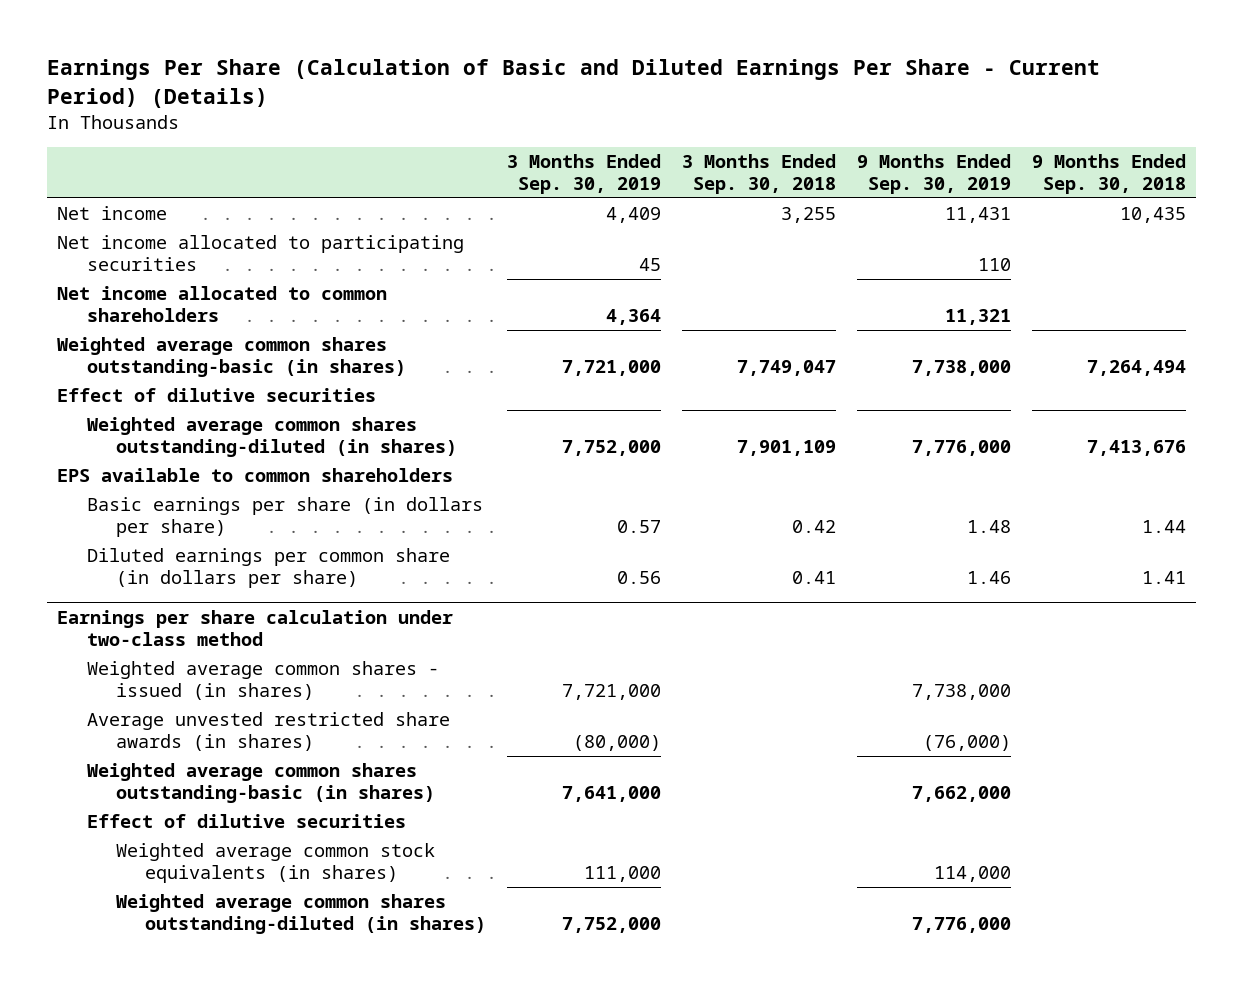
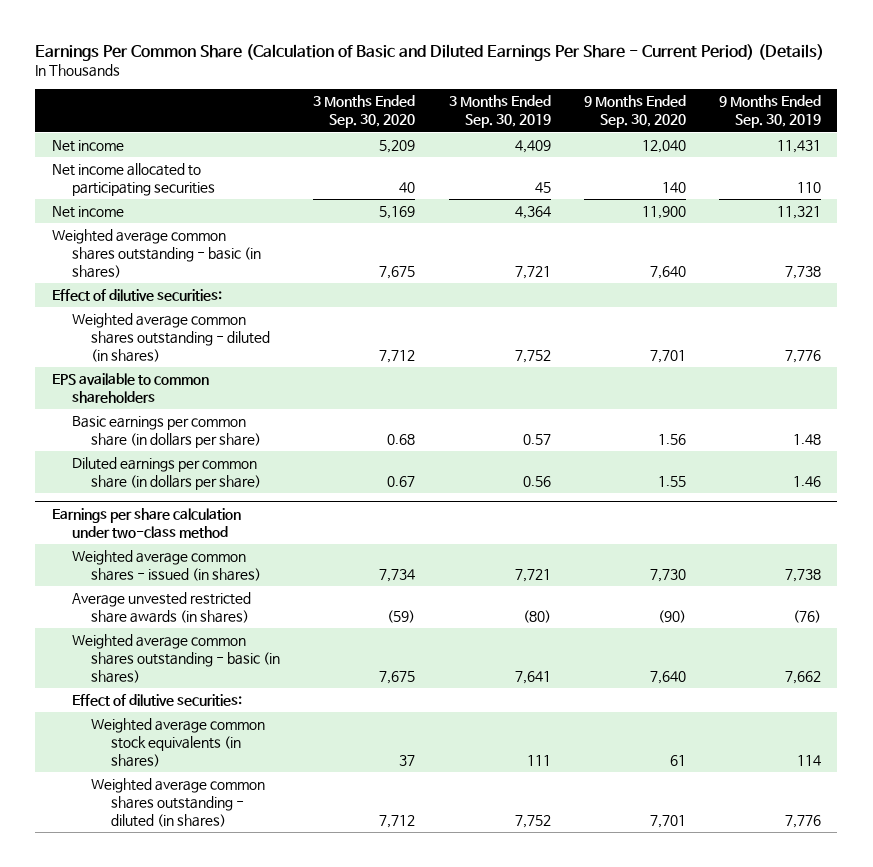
[46,59,1100,108] Earnings Per Share (Calculation of Basic and Diluted Earnings Per Share - Current Period) (Details) -> [35,43,825,61] Earnings Per Common Share (Calculation of Basic and Diluted Earnings Per Share - Current Period) (Details)
[682,154,837,195] 3 Months Ended Sep. 30, 2018 -> none
[1031,154,1186,195] 9 Months Ended Sep. 30, 2018 -> none
none -> [313,95,416,129] 3 Months Ended Sep. 30, 2020
none -> [583,95,686,129] 9 Months Ended Sep. 30, 2020
[57,286,388,322] Net income allocated to common shareholders -> [51,206,124,219] Net income
[57,337,406,377] Weighted average common shares outstanding-basic (in shares) -> [51,229,261,279] Weighted average common shares outstanding - basic (in shares)
[562,359,662,376] 7,721,000 -> [514,266,551,280] 7,721
[912,359,1012,376] 7,738,000 -> [784,266,821,280] 7,738
[57,388,377,403] Effect of dilutive securities -> [51,289,222,302] Effect of dilutive securities:
[86,417,457,457] Weighted average common shares outstanding-diluted (in shares) -> [71,313,271,363] Weighted average common shares outstanding - diluted (in shares)
[562,439,662,456] 7,752,000 -> [514,350,551,364] 7,752
[912,439,1012,456] 7,776,000 -> [784,350,821,364] 7,776
[86,497,483,537] Basic earnings per share (in dollars per share) -> [71,416,262,449] Basic earnings per common share (in dollars per share)
[562,683,662,700] 7,721,000 -> [514,569,551,583] 7,721
[912,683,1012,700] 7,738,000 -> [784,569,821,583] 7,738
[573,734,662,751] (80,000) -> [522,610,551,624] (80)
[923,734,1012,751] (76,000) -> [792,610,821,624] (76)
[86,763,435,803] Weighted average common shares outstanding-basic (in shares) -> [71,634,281,684] Weighted average common shares outstanding - basic (in shares)
[562,785,662,802] 7,641,000 -> [514,671,551,685] 7,641
[912,785,1012,802] 7,662,000 -> [784,671,821,685] 7,662
[86,814,406,829] Effect of dilutive securities -> [71,694,242,707] Effect of dilutive securities:
[584,865,662,882] 111,000 -> [526,755,551,767] 111
[934,865,1012,882] 114,000 -> [796,755,821,767] 114
[115,894,487,934] Weighted average common shares outstanding-diluted (in shares) -> [91,778,266,828] Weighted average common shares outstanding - diluted (in shares)
[562,916,662,933] 7,752,000 -> [514,815,551,829] 7,752
[912,916,1012,933] 7,776,000 -> [784,815,821,829] 7,776

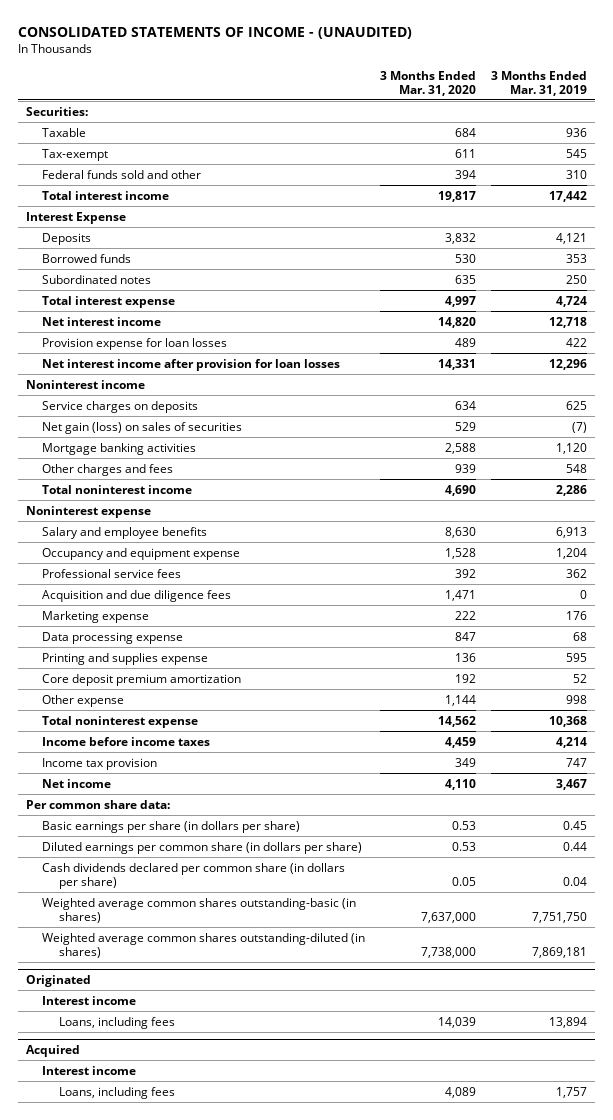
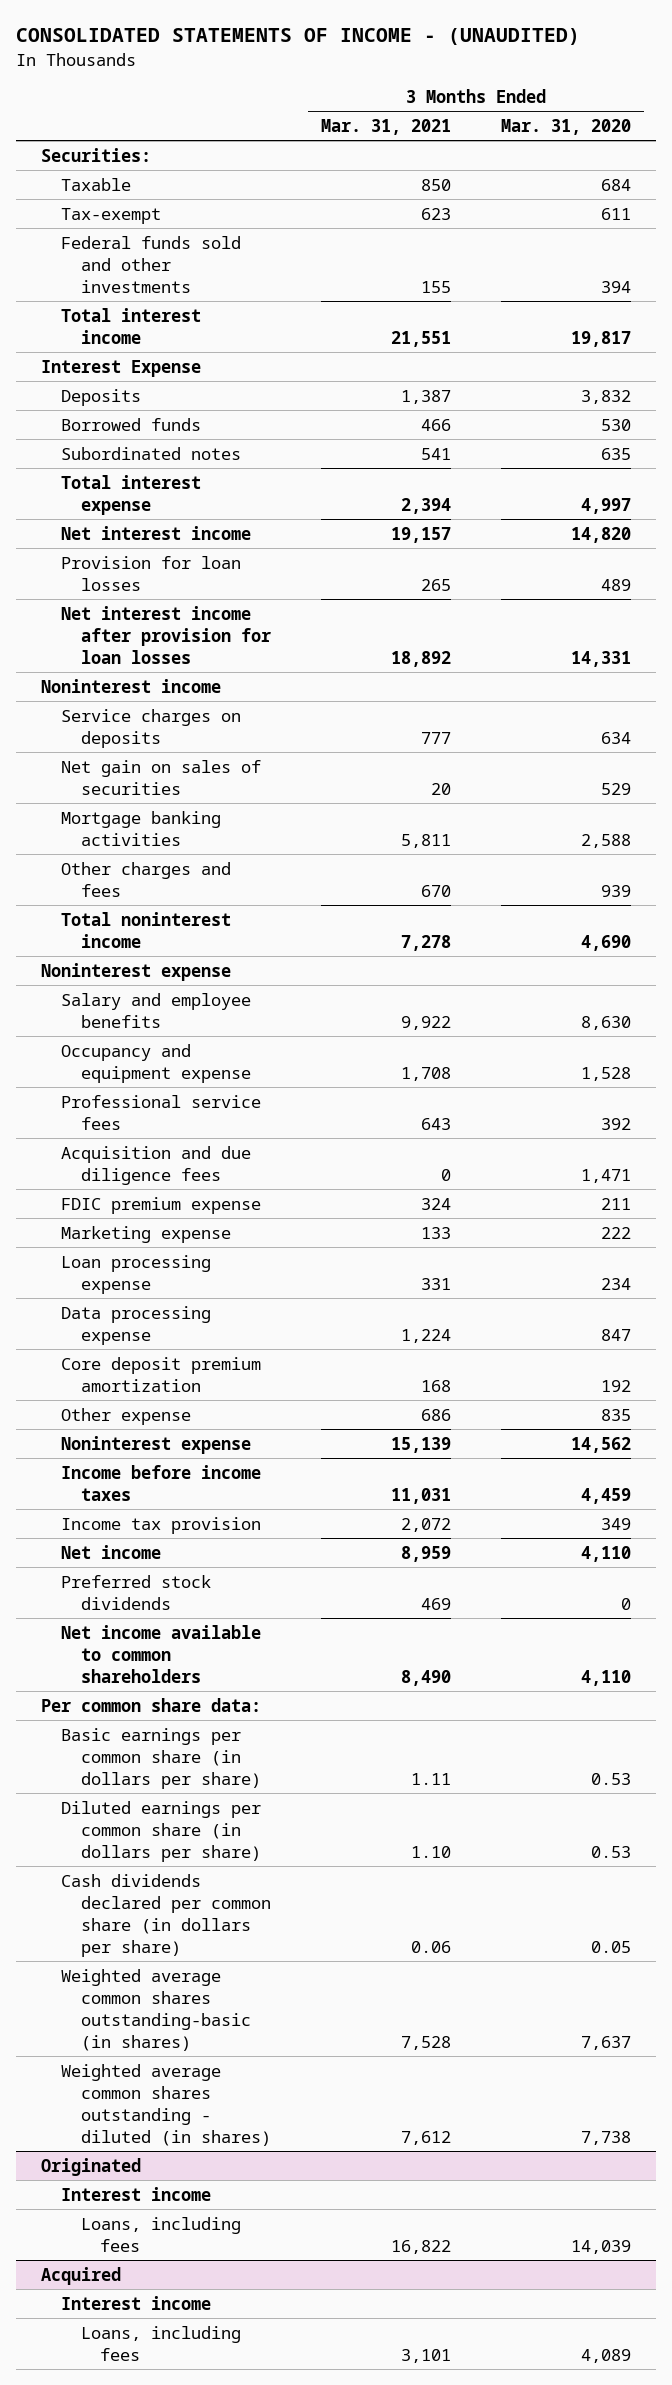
[491,70,588,96] 3 Months Ended Mar. 31, 2019 -> none
none -> [320,118,451,135] Mar. 31, 2021
[42,169,202,179] Federal funds sold and other -> [60,235,241,293] Federal funds sold and other investments
[42,337,228,350] Provision expense for loan losses -> [60,555,241,591] Provision for loan losses
[42,421,243,434] Net gain (loss) on sales of securities -> [60,759,261,795] Net gain on sales of securities
none -> [60,1196,261,1214] FDIC premium expense
none -> [60,1254,211,1294] Loan processing expense
[42,652,209,665] Printing and supplies expense -> none
[445,694,477,706] 1,144 -> [601,1408,632,1421] 835
[42,715,199,728] Total noninterest expense -> [60,1435,251,1454] Noninterest expense
none -> [60,1574,211,1610] Preferred stock dividends
none -> [60,1624,261,1683] Net income available to common shareholders
[42,820,301,833] Basic earnings per share (in dollars per share) -> [60,1727,261,1789] Basic earnings per common share (in dollars per share)
[421,911,477,923] 7,637,000 -> [581,2036,632,2051] 7,637
[42,932,366,958] Weighted average common shares outstanding-diluted (in shares) -> [60,2063,271,2147] Weighted average common shares outstanding - diluted (in shares)
[421,946,477,958] 7,738,000 -> [581,2131,632,2146] 7,738

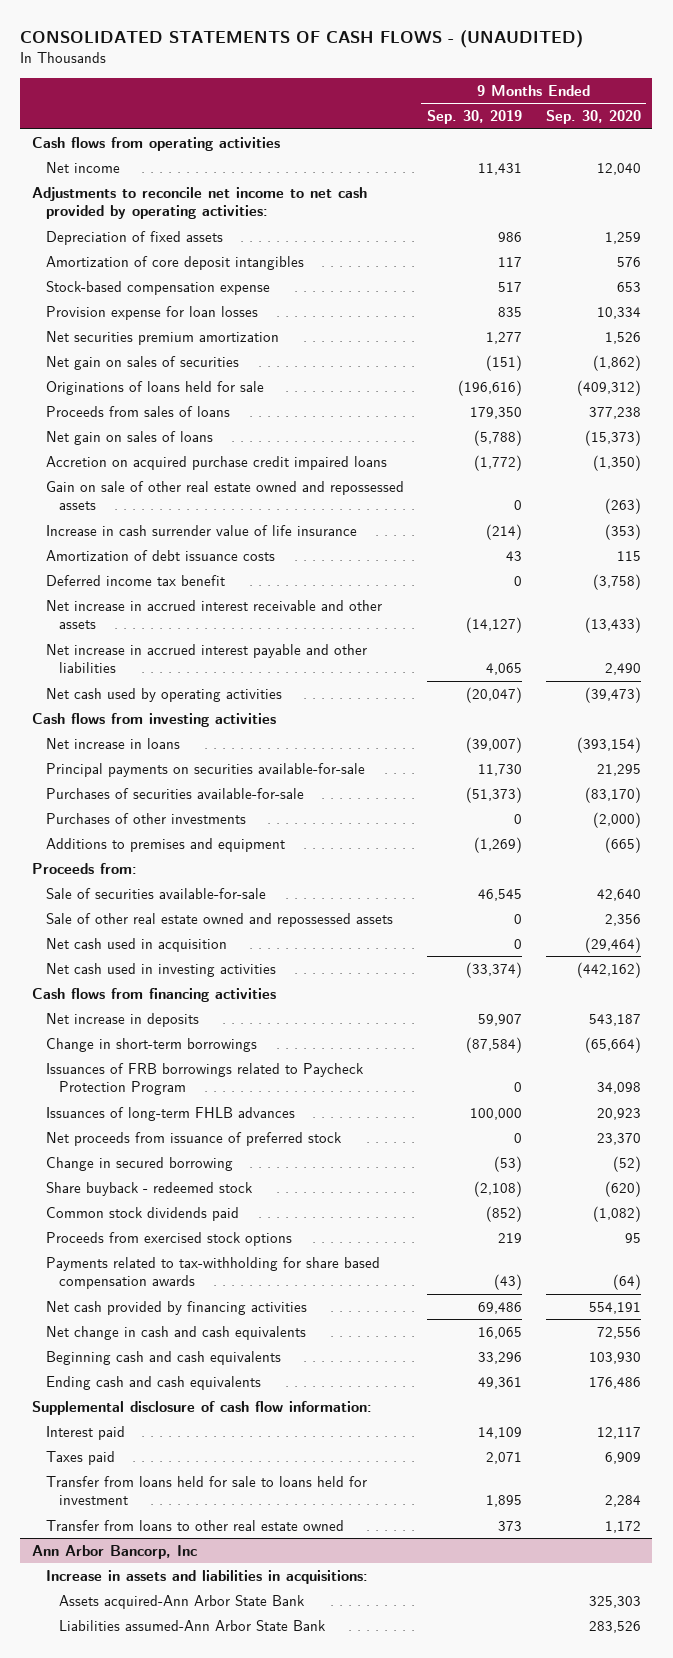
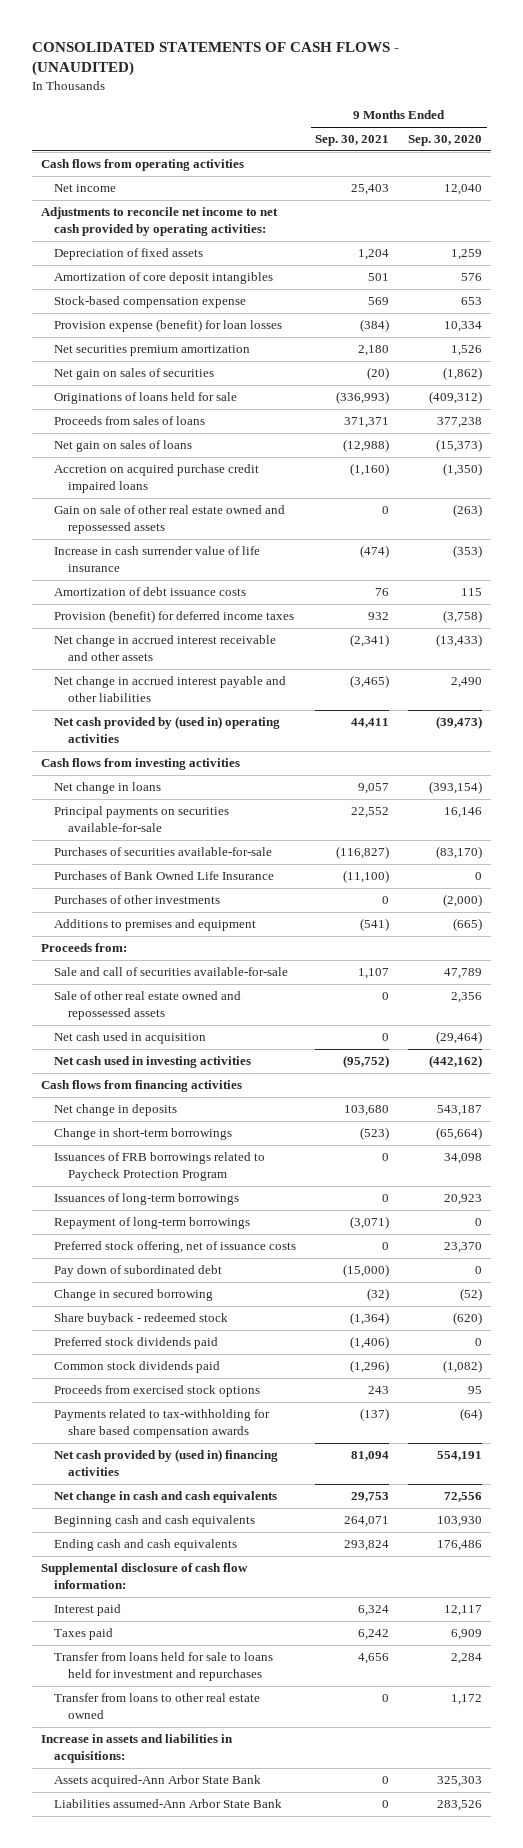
[427,110,523,125] Sep. 30, 2019 -> none
none -> [315,135,390,147] Sep. 30, 2021
[45,305,258,320] Provision expense for loan losses -> [54,319,283,333] Provision expense (benefit) for loan losses
[45,574,225,586] Deferred income tax benefit -> [54,610,295,624] Provision (benefit) for deferred income taxes
[45,599,382,630] Net increase in accrued interest receivable and other assets -> [54,635,277,661] Net change in accrued interest receivable and other assets
[45,643,367,674] Net increase in accrued interest payable and other liabilities -> [54,676,287,702] Net change in accrued interest payable and other liabilities
[45,687,282,702] Net cash used by operating activities -> [54,716,281,743] Net cash provided by (used in) operating activities
[45,737,180,749] Net increase in loans -> [54,782,162,795] Net change in loans
[596,763,641,776] 21,295 -> [443,807,482,819] 16,146
none -> [54,871,275,881] Purchases of Bank Owned Life Insurance
[45,887,266,899] Sale of securities available-for-sale -> [54,967,289,977] Sale and call of securities available-for-sale
[596,888,641,901] 42,640 -> [443,968,482,980] 47,789
[45,1012,199,1027] Net increase in deposits -> [54,1104,178,1117] Net change in deposits
[45,1106,295,1121] Issuances of long-term FHLB advances -> [54,1193,240,1206] Issuances of long-term borrowings
none -> [54,1217,251,1230] Repayment of long-term borrowings
[45,1131,342,1146] Net proceeds from issuance of preferred stock -> [54,1241,297,1254] Preferred stock offering, net of issuance costs
none -> [54,1265,223,1278] Pay down of subordinated debt
none -> [54,1337,219,1350] Preferred stock dividends paid
[45,1300,307,1315] Net cash provided by financing activities -> [54,1449,279,1476] Net cash provided by (used in) financing activities
[45,1475,367,1506] Transfer from loans held for sale to loans held for investment -> [54,1652,274,1681] Transfer from loans held for sale to loans held for investment and repurchases
[32,1544,198,1559] Ann Arbor Bancorp, Inc -> none

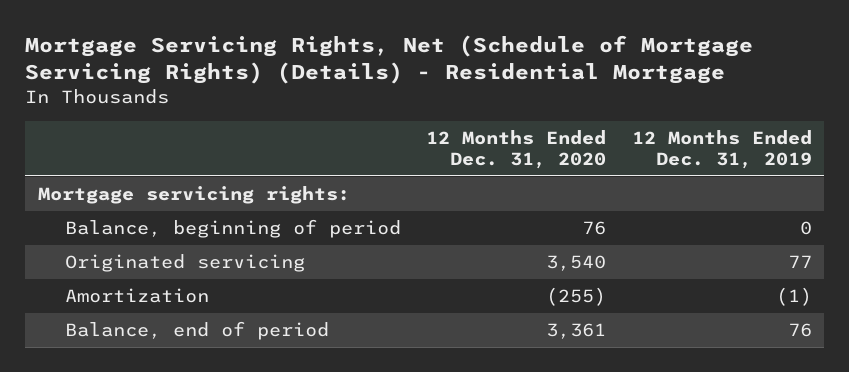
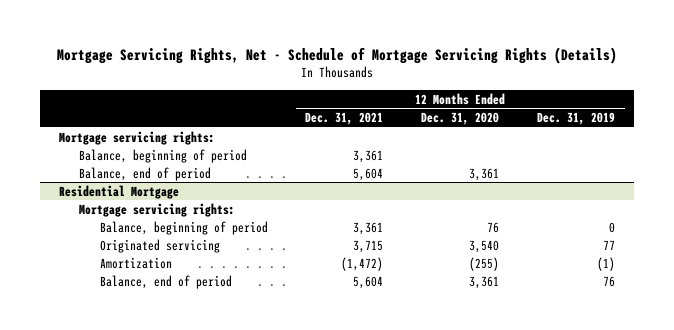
[24,35,753,85] Mortgage Servicing Rights, Net (Schedule of Mortgage Servicing Rights) (Details) - Residential Mortgage -> [57,47,618,65] Mortgage Servicing Rights, Net - Schedule of Mortgage Servicing Rights (Details)
none -> [305,112,384,126] Dec. 31, 2021
none -> [79,148,248,163] Balance, beginning of period
none -> [79,166,212,181] Balance, end of period
none -> [59,184,180,199] Residential Mortgage
none -> [79,202,236,217] Mortgage servicing rights:

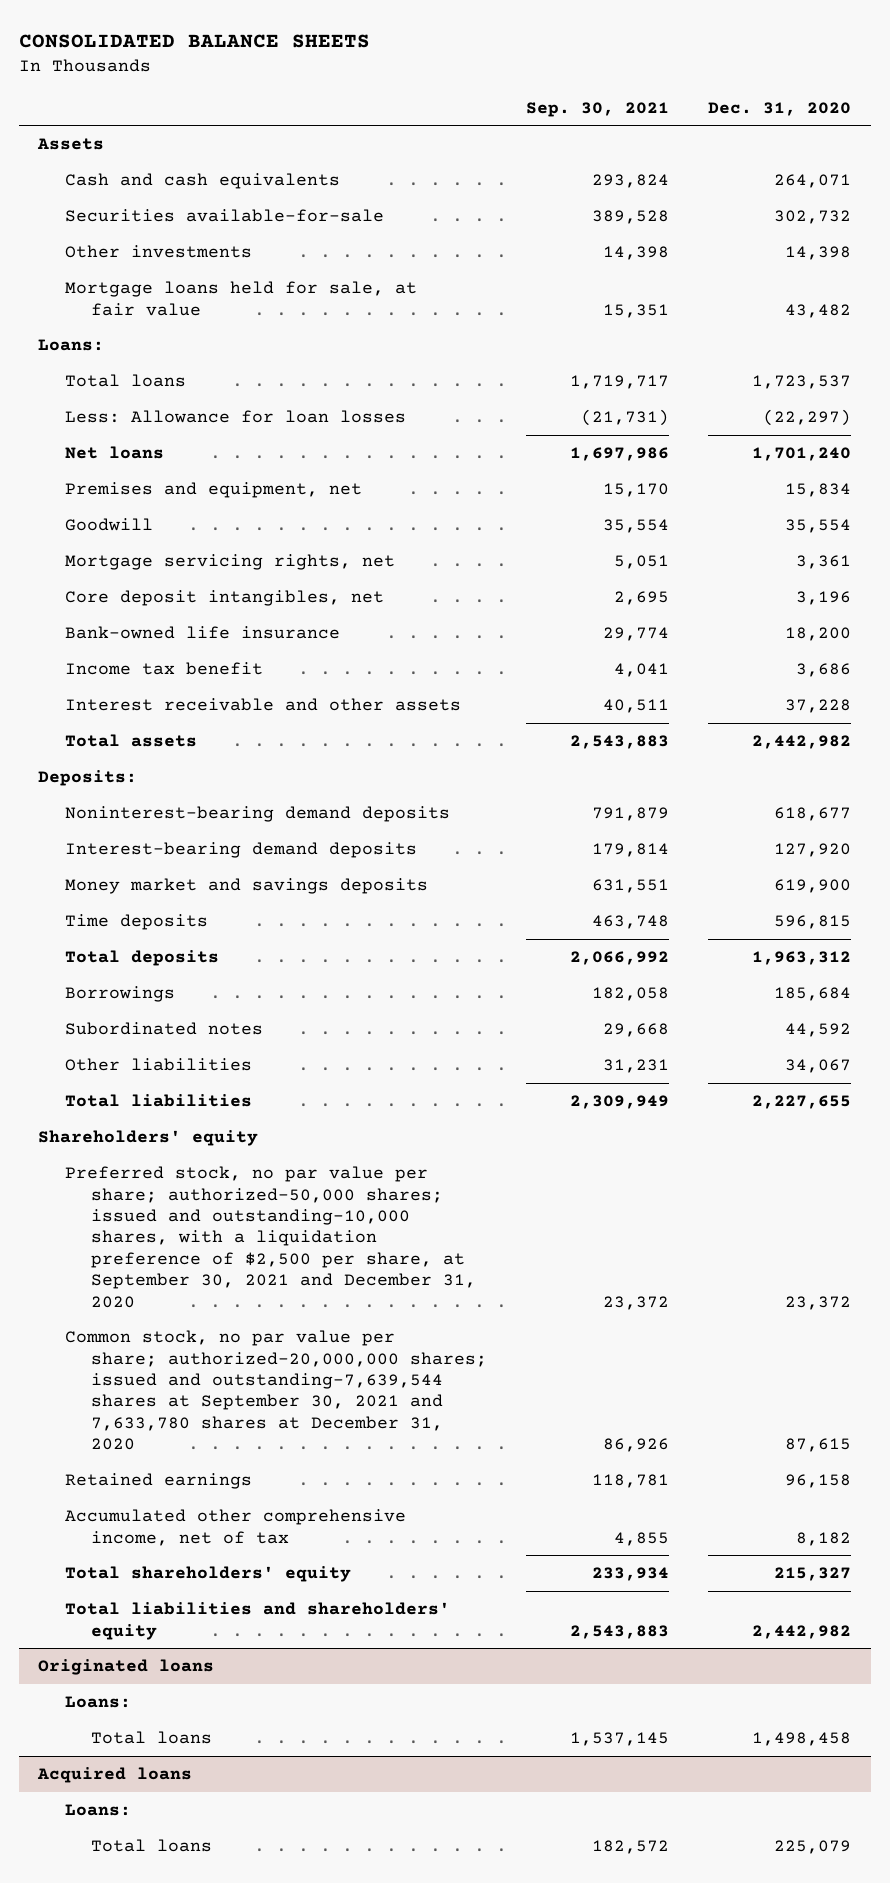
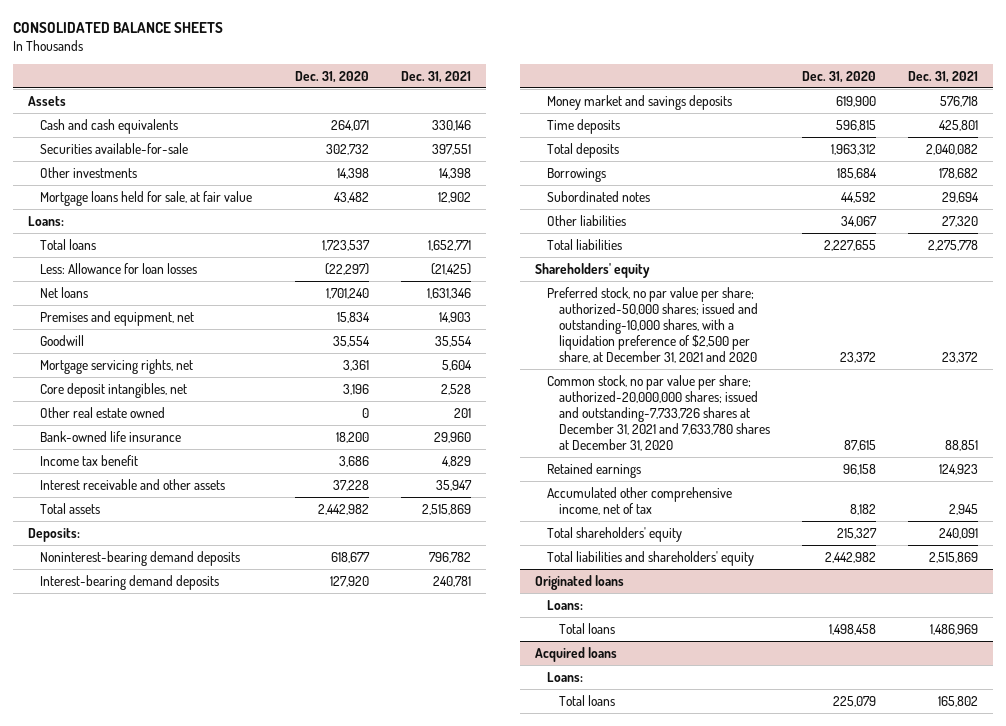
[526,101,670,117] Sep. 30, 2021 -> none
none -> [400,70,471,83] Dec. 31, 2021
none -> [40,406,166,418] Other real estate owned
[64,1166,477,1308] Preferred stock, no par value per share; authorized-50,000 shares; issued and outstanding-10,000 shares, with a liquidation preference of $2,500 per share, at September 30, 2021 and December 31, 2020 -> [547,286,759,364] Preferred stock, no par value per share; authorized-50,000 shares; issued and outstanding-10,000 shares, with a liquidation preference of $2,500 per share, at December 31, 2021 and 2020
[64,1330,488,1451] Common stock, no par value per share; authorized-20,000,000 shares; issued and outstanding-7,639,544 shares at September 30, 2021 and 7,633,780 shares at December 31, 2020 -> [547,374,771,452] Common stock, no par value per share; authorized-20,000,000 shares; issued and outstanding-7,733,726 shares at December 31, 2021 and 7,633,780 shares at December 31, 2020

